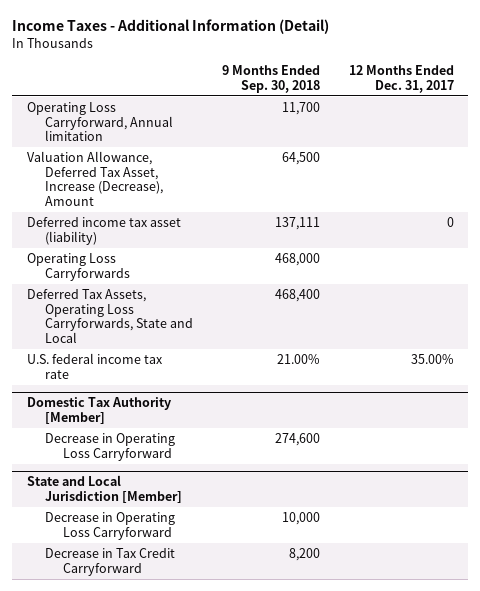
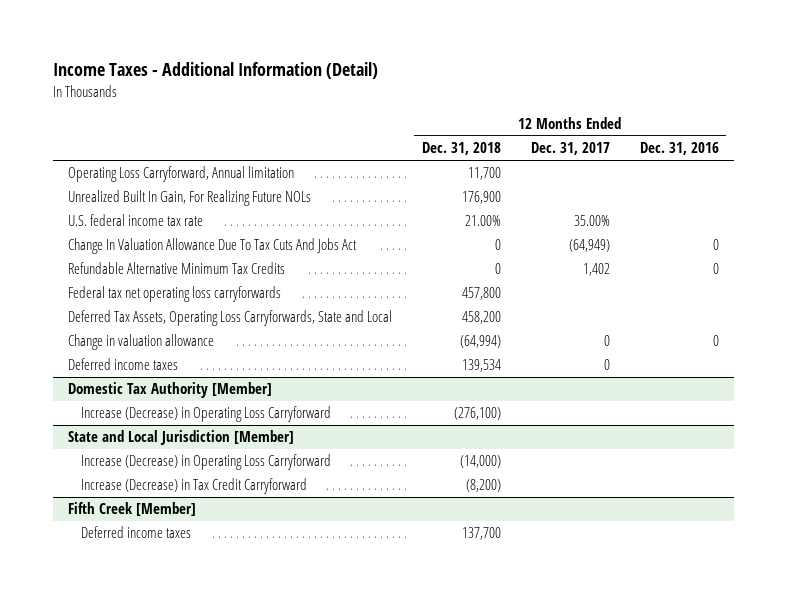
[221,65,320,93] 9 Months Ended Sep. 30, 2018 -> none
none -> [421,142,501,156] Dec. 31, 2018
none -> [639,142,719,156] Dec. 31, 2016
[26,150,163,206] Valuation Allowance, Deferred Tax Asset, Increase (Decrease), Amount -> none
[26,216,181,245] Deferred income tax asset (liability) -> none
[26,252,130,281] Operating Loss Carryforwards -> none
none -> [67,190,311,207] Unrealized Built In Gain, For Realizing Future NOLs
none -> [67,238,357,255] Change In Valuation Allowance Due To Tax Cuts And Jobs Act
none -> [67,262,285,275] Refundable Alternative Minimum Tax Credits
none -> [67,286,281,303] Federal tax net operating loss carryforwards
[26,288,193,343] Deferred Tax Assets, Operating Loss Carryforwards, State and Local -> [67,310,392,327] Deferred Tax Assets, Operating Loss Carryforwards, State and Local
none -> [67,334,214,351] Change in valuation allowance
none -> [67,358,178,371] Deferred income taxes
[44,432,175,461] Decrease in Operating Loss Carryforward -> [80,406,331,423] Increase (Decrease) in Operating Loss Carryforward
[44,511,175,540] Decrease in Operating Loss Carryforward -> [80,454,331,471] Increase (Decrease) in Operating Loss Carryforward
[44,547,175,576] Decrease in Tax Credit Carryforward -> [80,478,307,495] Increase (Decrease) in Tax Credit Carryforward
none -> [67,502,196,517] Fifth Creek [Member]
none -> [80,526,191,539] Deferred income taxes

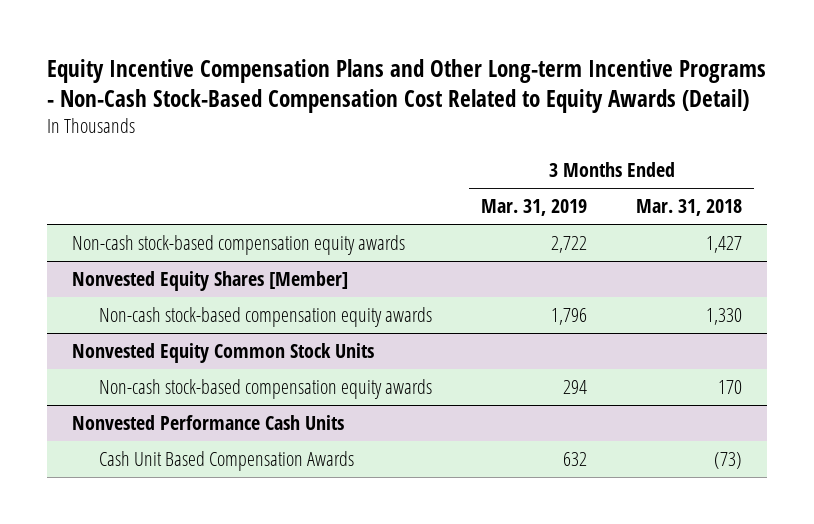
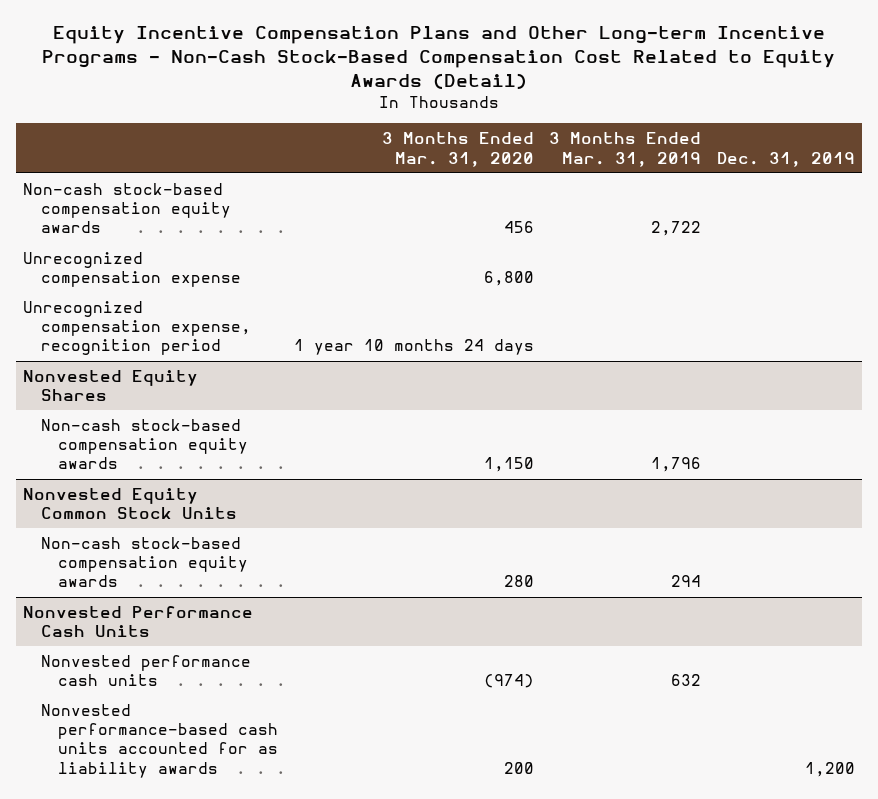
[636,199,743,217] Mar. 31, 2018 -> none
none -> [381,132,534,167] 3 Months Ended Mar. 31, 2020
none -> [716,151,855,167] Dec. 31, 2019
none -> [23,251,241,288] Unrecognized compensation expense
none -> [23,300,251,356] Unrecognized compensation expense, recognition period
[71,270,348,291] Nonvested Equity Shares [Member] -> [23,369,199,402] Nonvested Equity Shares
[99,450,355,471] Cash Unit Based Compensation Awards -> [40,654,251,687] Nonvested performance cash units
none -> [40,703,279,778] Nonvested performance-based cash units accounted for as liability awards

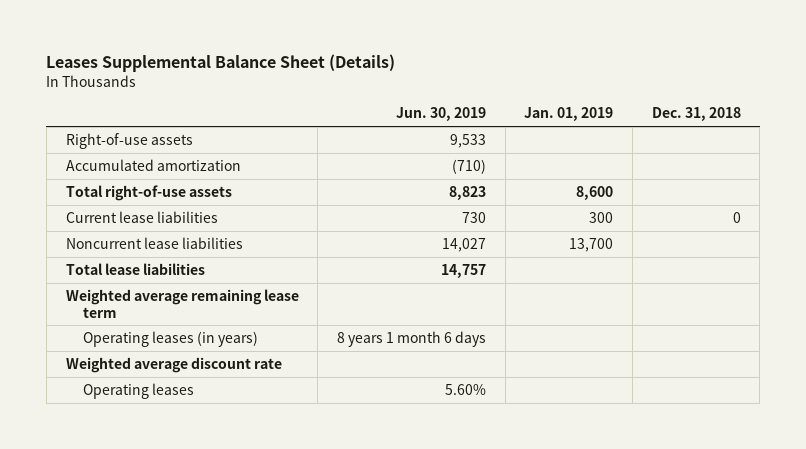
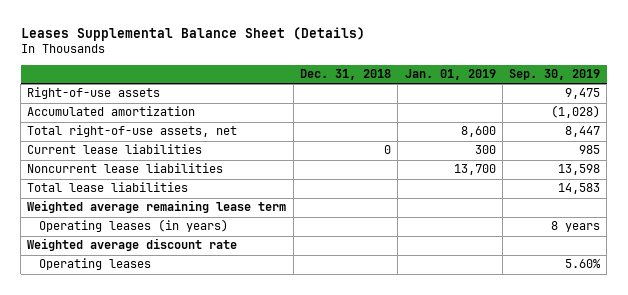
[395,107,486,122] Jun. 30, 2019 -> none
none -> [509,69,601,81] Sep. 30, 2019
[65,184,232,201] Total right-of-use assets -> [27,125,238,138] Total right-of-use assets, net

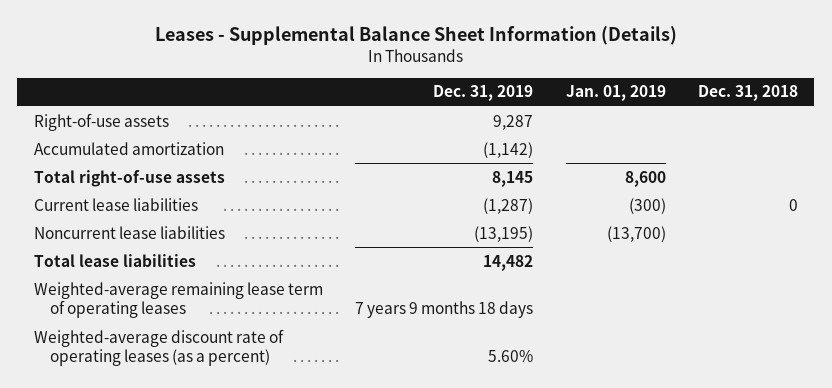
[20,27,365,42] Leases Supplemental Balance Sheet (Details) -> [154,26,677,46] Leases - Supplemental Balance Sheet Information (Details)
[509,69,601,81] Sep. 30, 2019 -> none
none -> [433,85,534,102] Dec. 31, 2019
[27,125,238,138] Total right-of-use assets, net -> [33,169,225,187] Total right-of-use assets
[474,145,496,155] 300 -> [628,197,666,214] (300)
[453,164,496,176] 13,700 -> [606,225,666,242] (13,700)
[27,200,287,214] Weighted average remaining lease term -> none
[27,238,238,252] Weighted average discount rate -> none
[38,219,228,233] Operating leases (in years) -> [33,281,323,319] Weighted-average remaining lease term of operating leases
[38,258,151,271] Operating leases -> [33,328,284,367] Weighted-average discount rate of operating leases (as a percent)

